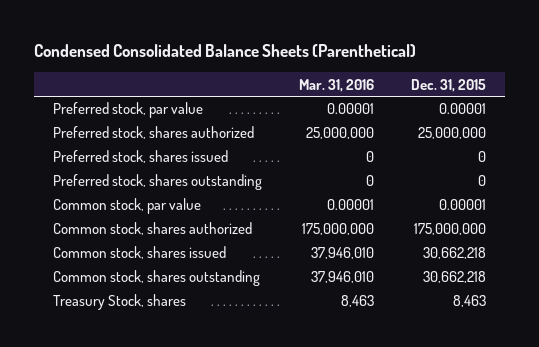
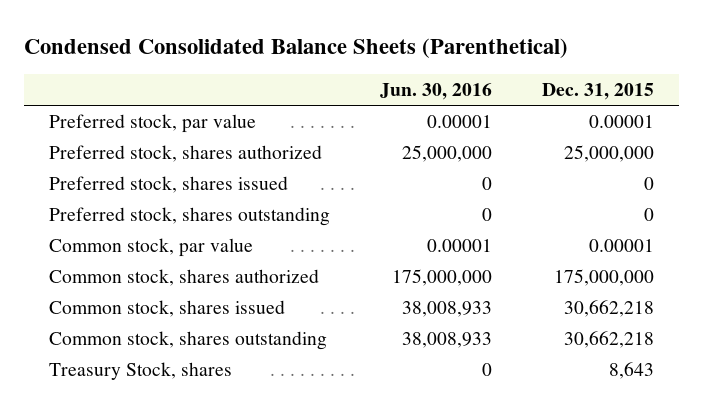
[299,78,375,92] Mar. 31, 2016 -> none
none -> [379,83,492,101] Jun. 30, 2016
[453,295,487,308] 8,463 -> [608,362,654,380] 8,643

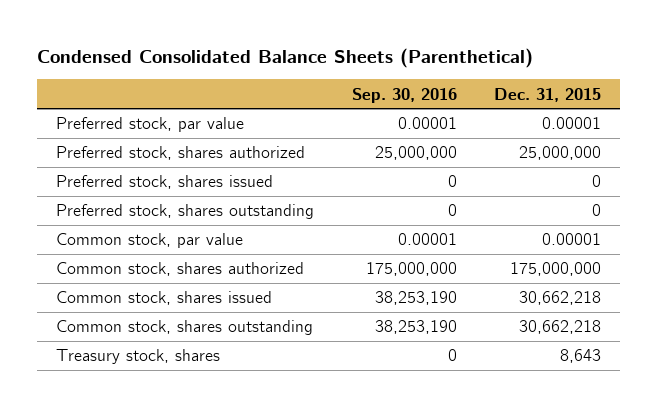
[379,83,492,101] Jun. 30, 2016 -> none
none -> [351,87,457,103] Sep. 30, 2016
[48,362,232,381] Treasury Stock, shares -> [55,349,220,365] Treasury stock, shares

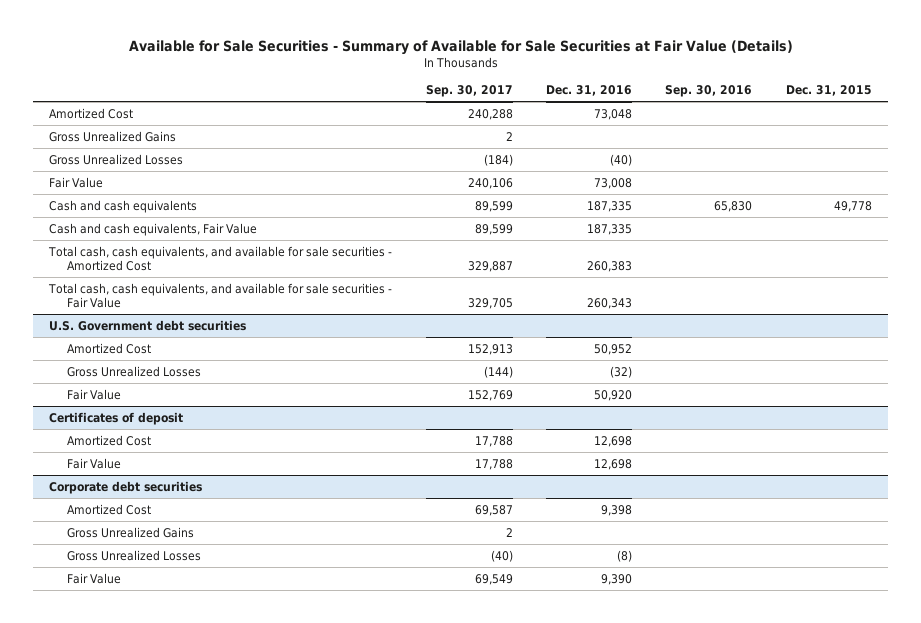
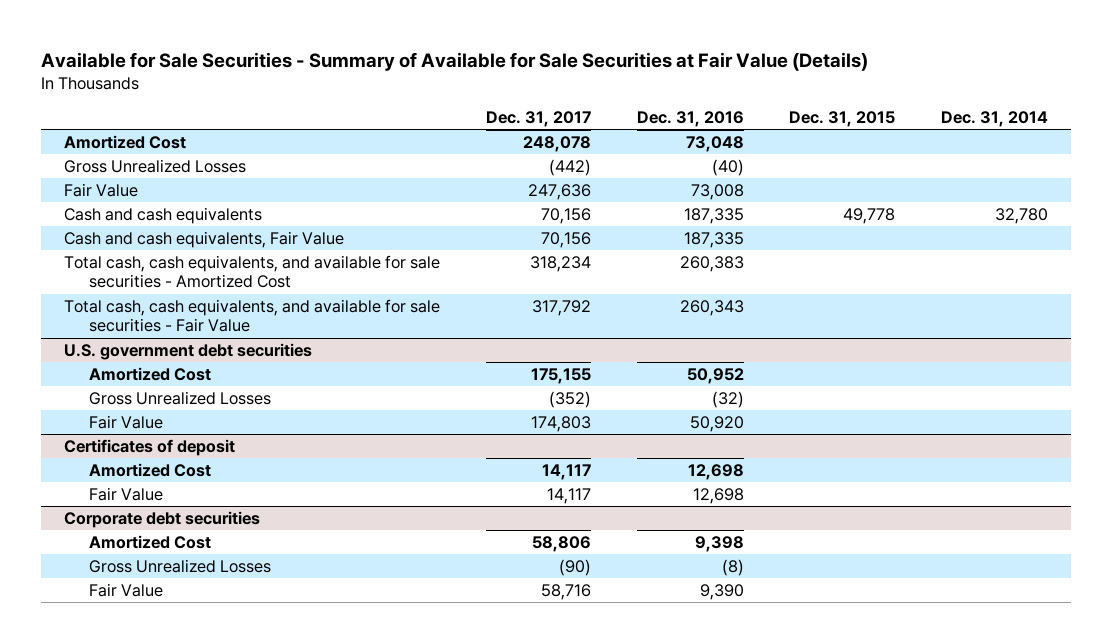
[425,85,513,98] Sep. 30, 2017 -> none
[665,85,753,98] Sep. 30, 2016 -> none
none -> [485,111,591,128] Dec. 31, 2017
none -> [941,111,1049,128] Dec. 31, 2014
[49,130,177,142] Gross Unrealized Gains -> none
[49,319,247,331] U.S. Government debt securities -> [63,342,312,360] U.S. government debt securities
[67,526,195,538] Gross Unrealized Gains -> none

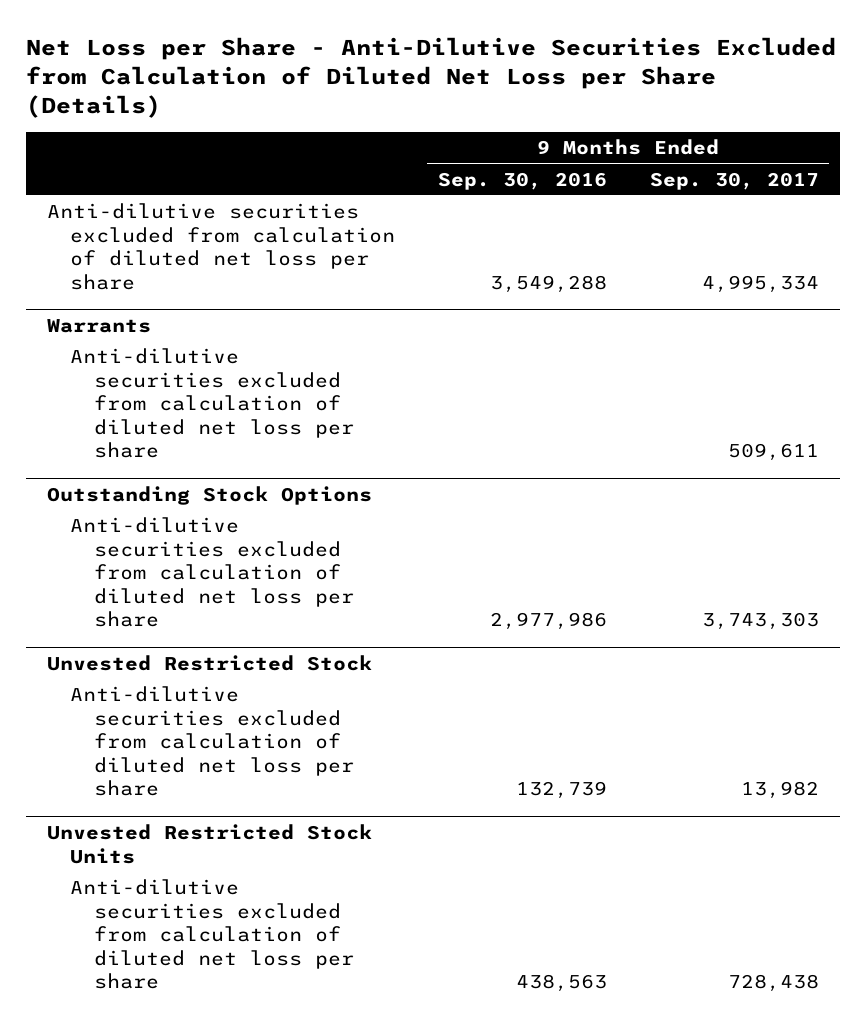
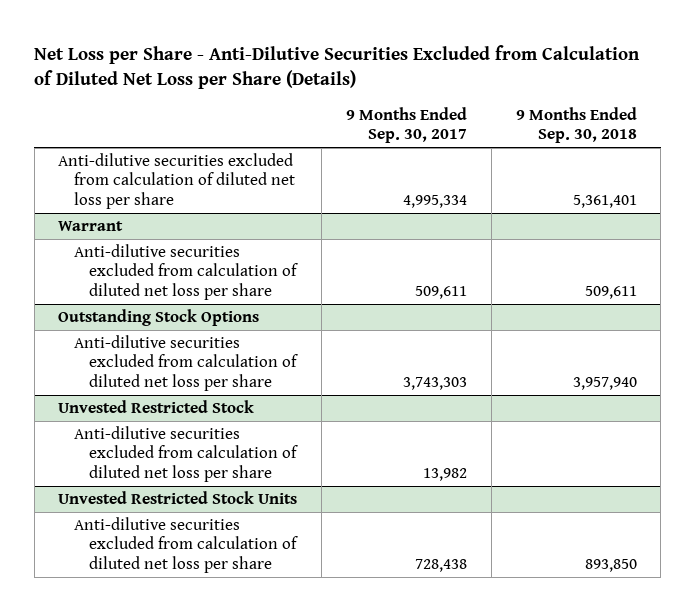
[438,171,608,190] Sep. 30, 2016 -> none
none -> [515,106,637,144] 9 Months Ended Sep. 30, 2018
[46,319,151,334] Warrants -> [58,221,124,232] Warrant

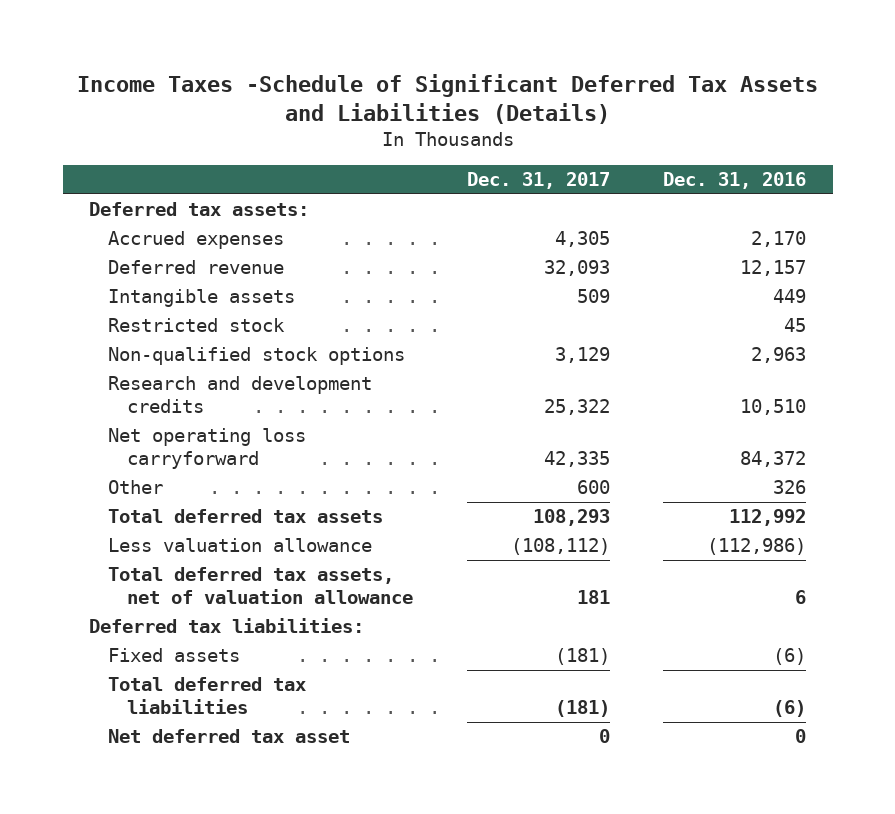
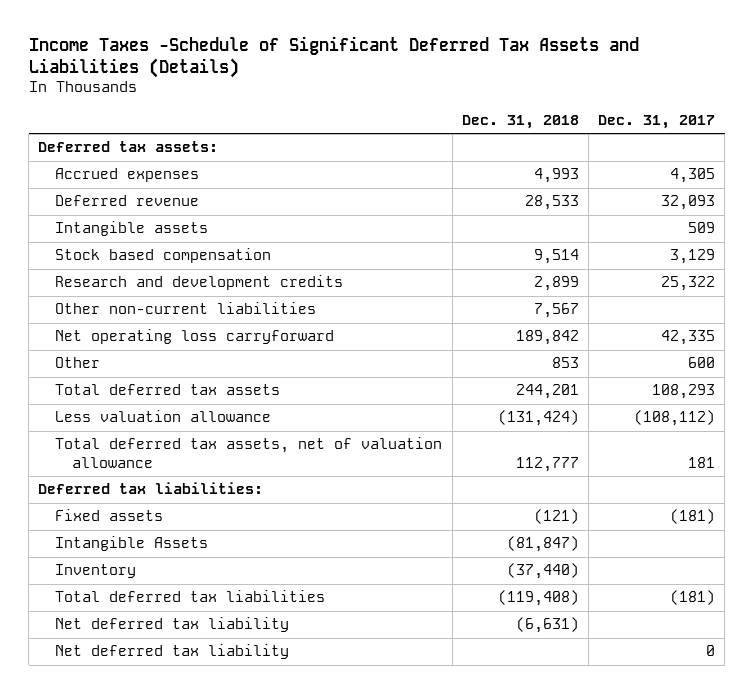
[662,171,806,189] Dec. 31, 2016 -> none
none -> [461,114,579,129] Dec. 31, 2018
[108,318,286,333] Restricted stock -> none
[108,347,406,366] Non-qualified stock options -> [55,248,272,264] Stock based compensation
none -> [55,302,317,315] Other non-current liabilities
none -> [55,536,209,552] Intangible Assets
none -> [55,564,137,579] Inventory
none -> [55,617,290,633] Net deferred tax liability
[108,729,351,744] Net deferred tax asset -> [55,644,290,660] Net deferred tax liability

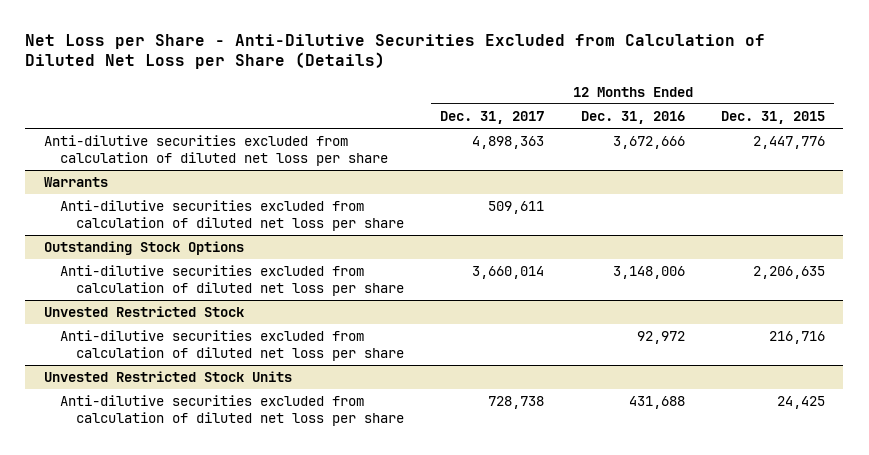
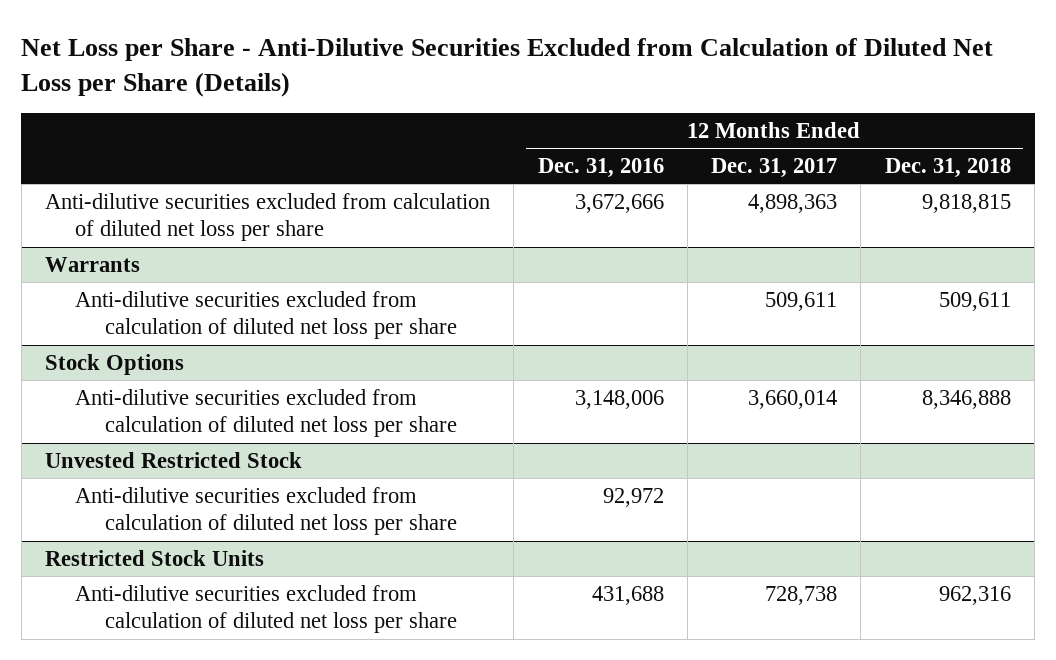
[721,110,826,124] Dec. 31, 2015 -> none
none -> [884,157,1011,178] Dec. 31, 2018
[43,240,244,255] Outstanding Stock Options -> [44,353,184,375] Stock Options
[43,370,292,382] Unvested Restricted Stock Units -> [44,549,264,566] Restricted Stock Units

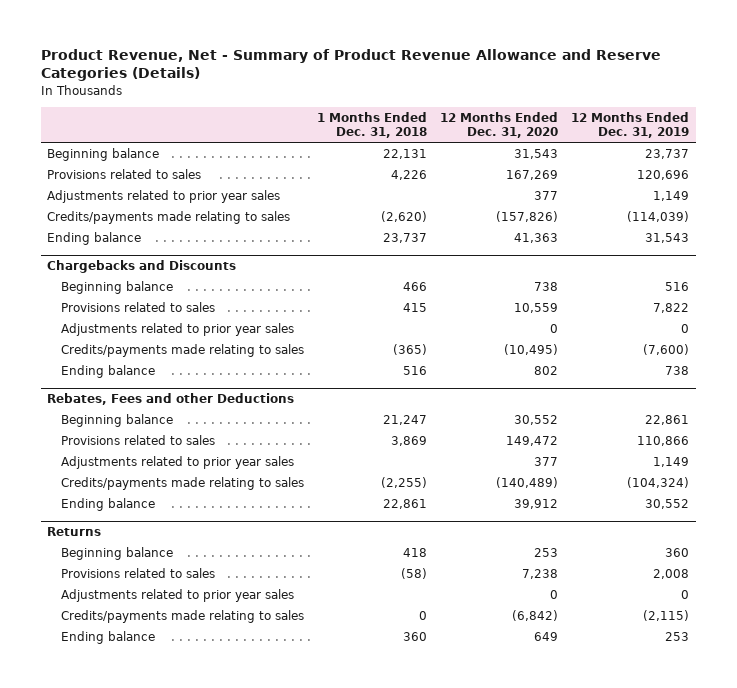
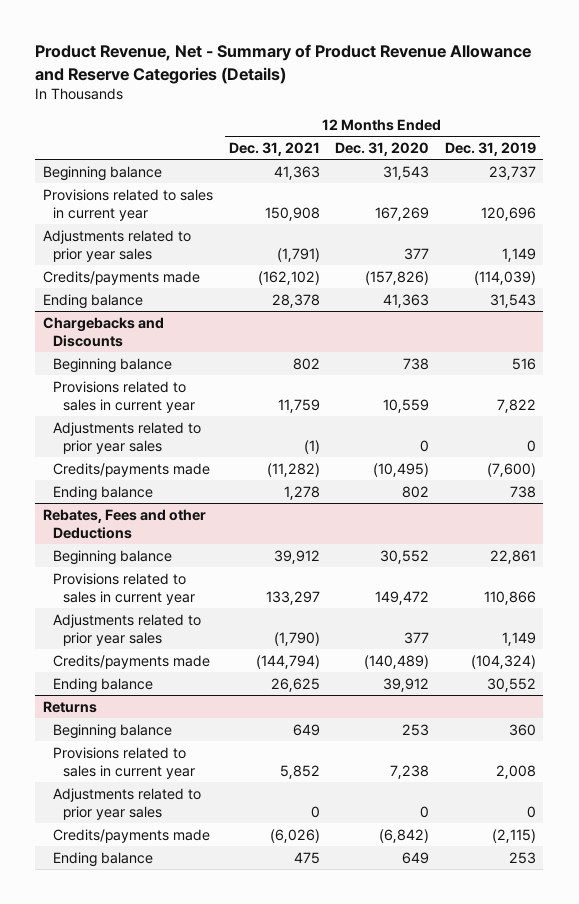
[317,111,428,138] 1 Months Ended Dec. 31, 2018 -> none
none -> [228,141,320,156] Dec. 31, 2021
[47,168,202,179] Provisions related to sales -> [43,188,214,221] Provisions related to sales in current year
[47,210,291,224] Credits/payments made relating to sales -> [43,270,201,285] Credits/payments made
[61,301,216,312] Provisions related to sales -> [53,380,196,413] Provisions related to sales in current year
[61,343,305,357] Credits/payments made relating to sales -> [53,462,211,477] Credits/payments made
[61,434,216,445] Provisions related to sales -> [53,572,196,605] Provisions related to sales in current year
[61,476,305,490] Credits/payments made relating to sales -> [53,654,211,669] Credits/payments made
[61,567,216,578] Provisions related to sales -> [53,746,196,779] Provisions related to sales in current year
[61,609,305,623] Credits/payments made relating to sales -> [53,828,211,843] Credits/payments made

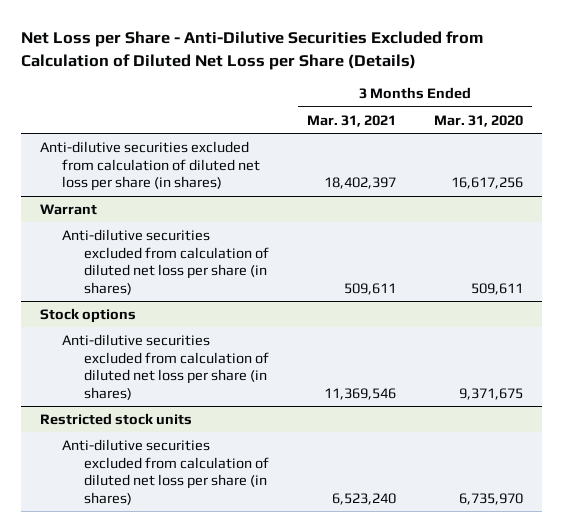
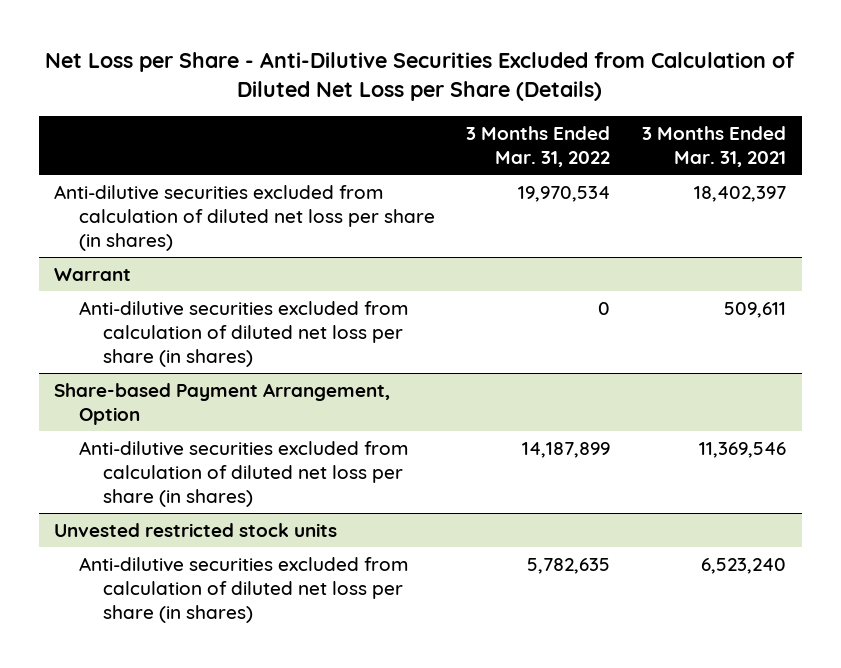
[433,114,523,127] Mar. 31, 2020 -> none
none -> [466,125,611,167] 3 Months Ended Mar. 31, 2022
[39,307,136,323] Stock options -> [54,382,391,425] Share-based Payment Arrangement, Option
[39,412,192,425] Restricted stock units -> [54,522,338,537] Unvested restricted stock units

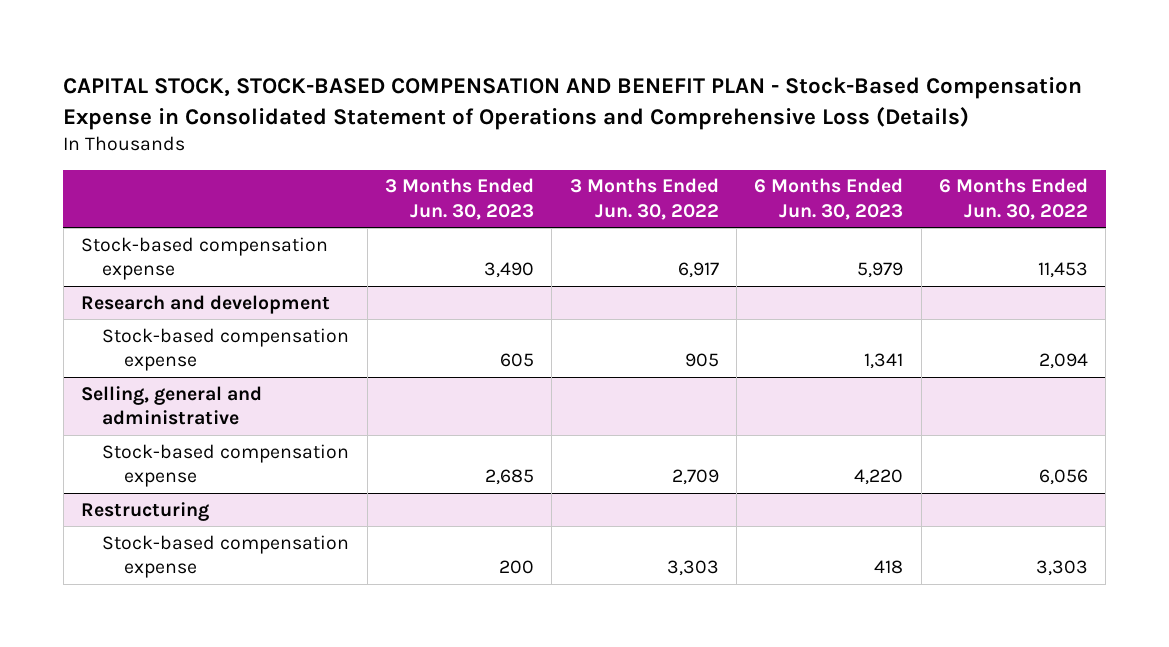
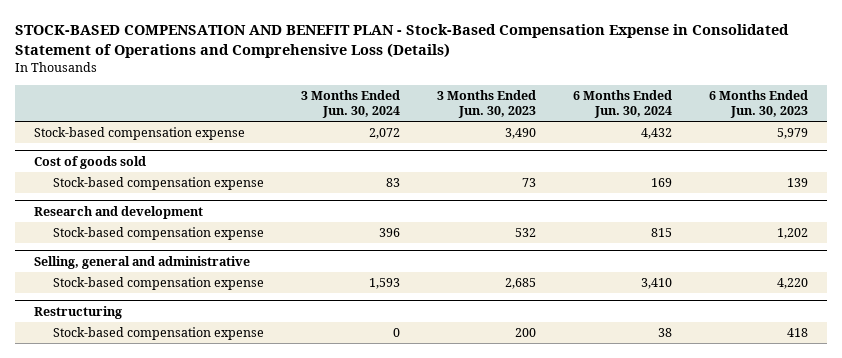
[63,77,1083,130] CAPITAL STOCK, STOCK-BASED COMPENSATION AND BENEFIT PLAN - Stock-Based Compensation Expense in Consolidated Statement of Operations and Comprehensive Loss (Details) -> [15,23,790,58] STOCK-BASED COMPENSATION AND BENEFIT PLAN - Stock-Based Compensation Expense in Consolidated Statement of Operations and Comprehensive Loss (Details)
[569,178,719,221] 3 Months Ended Jun. 30, 2022 -> none
[938,178,1088,221] 6 Months Ended Jun. 30, 2022 -> none
none -> [301,89,401,119] 3 Months Ended Jun. 30, 2024
none -> [573,89,673,119] 6 Months Ended Jun. 30, 2024
none -> [33,155,146,169] Cost of goods sold
none -> [53,177,265,191] Stock-based compensation expense
[499,353,534,368] 605 -> [515,228,537,238] 532
[864,353,904,370] 1,341 -> [777,228,809,240] 1,202

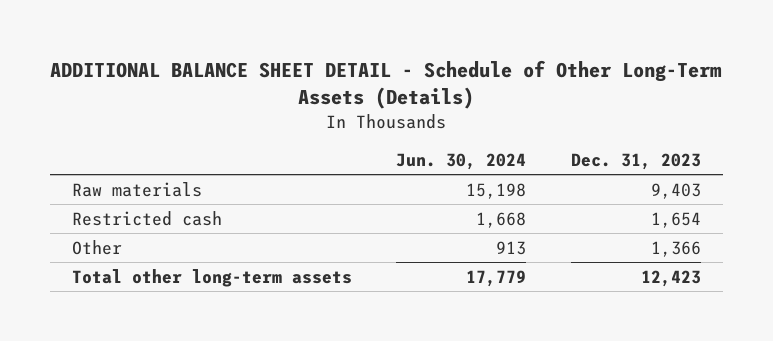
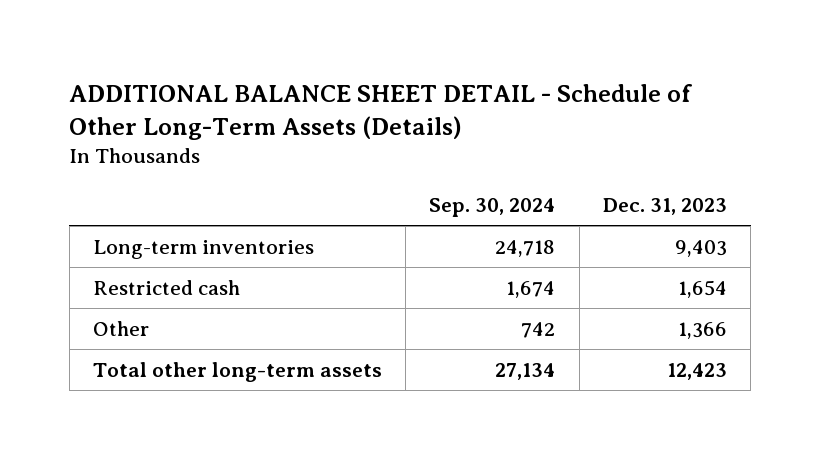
[396,152,527,170] Jun. 30, 2024 -> none
none -> [429,198,556,218] Sep. 30, 2024
[71,181,202,197] Raw materials -> [93,239,315,259] Long-term inventories

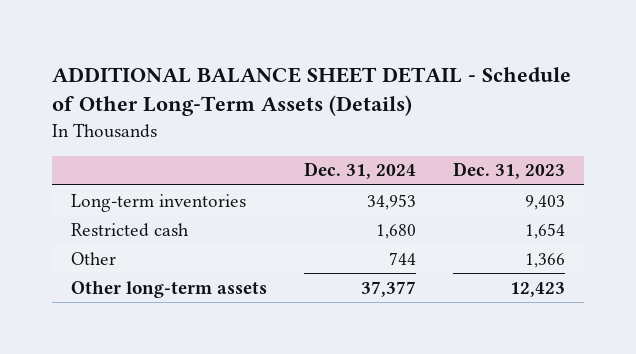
[429,198,556,218] Sep. 30, 2024 -> none
none -> [303,162,416,180] Dec. 31, 2024
[93,361,383,382] Total other long-term assets -> [70,280,267,298] Other long-term assets

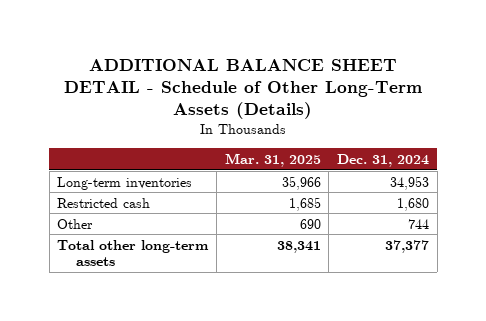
[453,162,566,180] Dec. 31, 2023 -> none
none -> [224,152,321,167] Mar. 31, 2025
[70,280,267,298] Other long-term assets -> [57,239,210,267] Total other long-term assets

